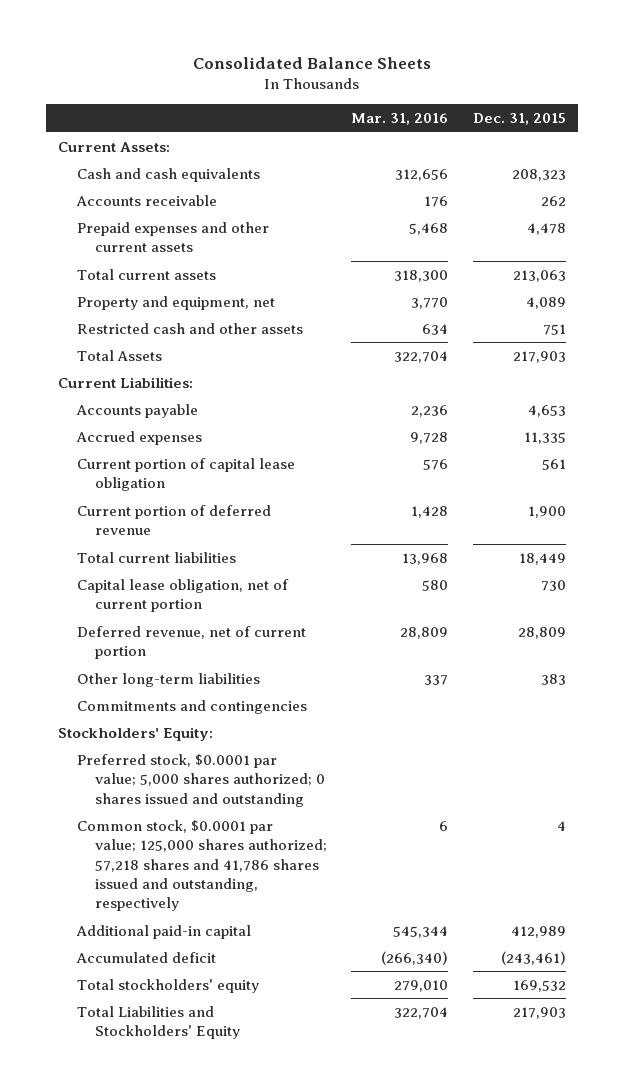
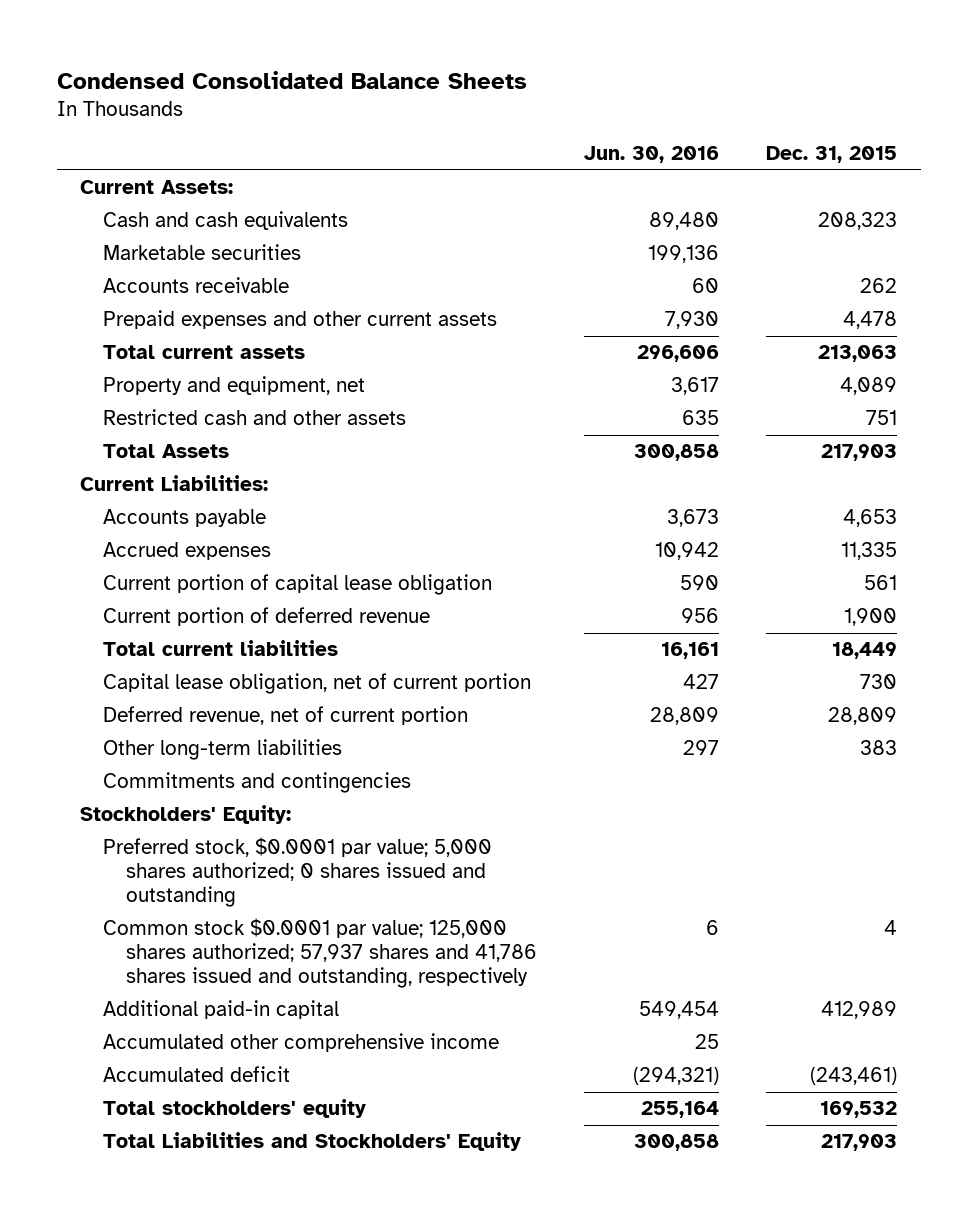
[192,57,431,70] Consolidated Balance Sheets -> [56,70,527,89] Condensed Consolidated Balance Sheets
[351,113,449,126] Mar. 31, 2016 -> none
none -> [584,146,720,164] Jun. 30, 2016
none -> [103,244,302,261] Marketable securities
[76,819,328,912] Common stock, $0.0001 par value; 125,000 shares authorized; 57,218 shares and 41,786 shares issued and outstanding, respectively -> [103,918,538,989] Common stock $0.0001 par value; 125,000 shares authorized; 57,937 shares and 41,786 shares issued and outstanding, respectively
none -> [103,1033,500,1053] Accumulated other comprehensive income

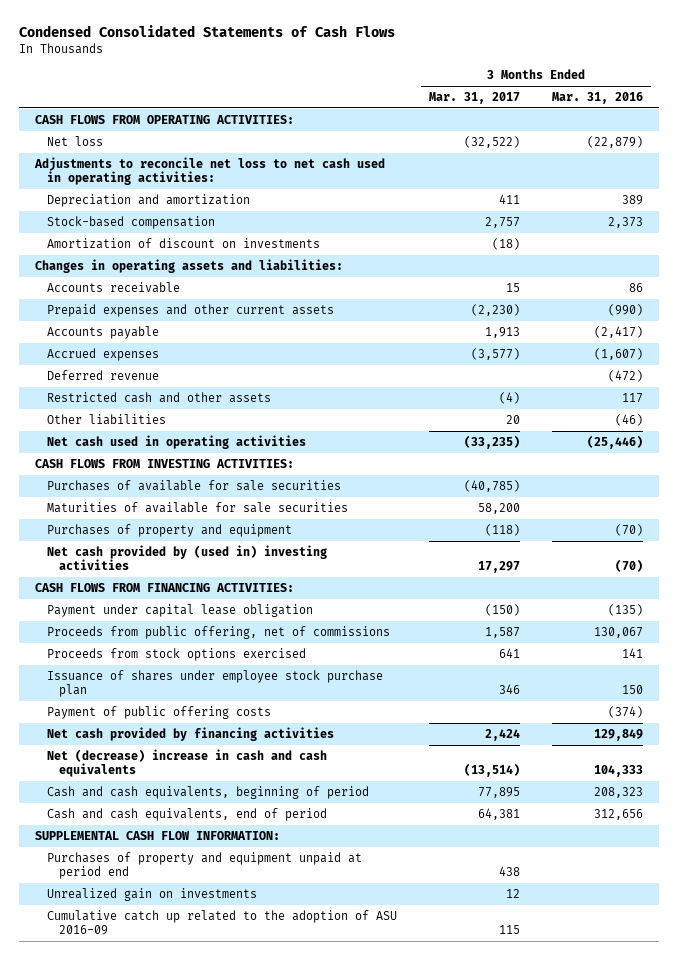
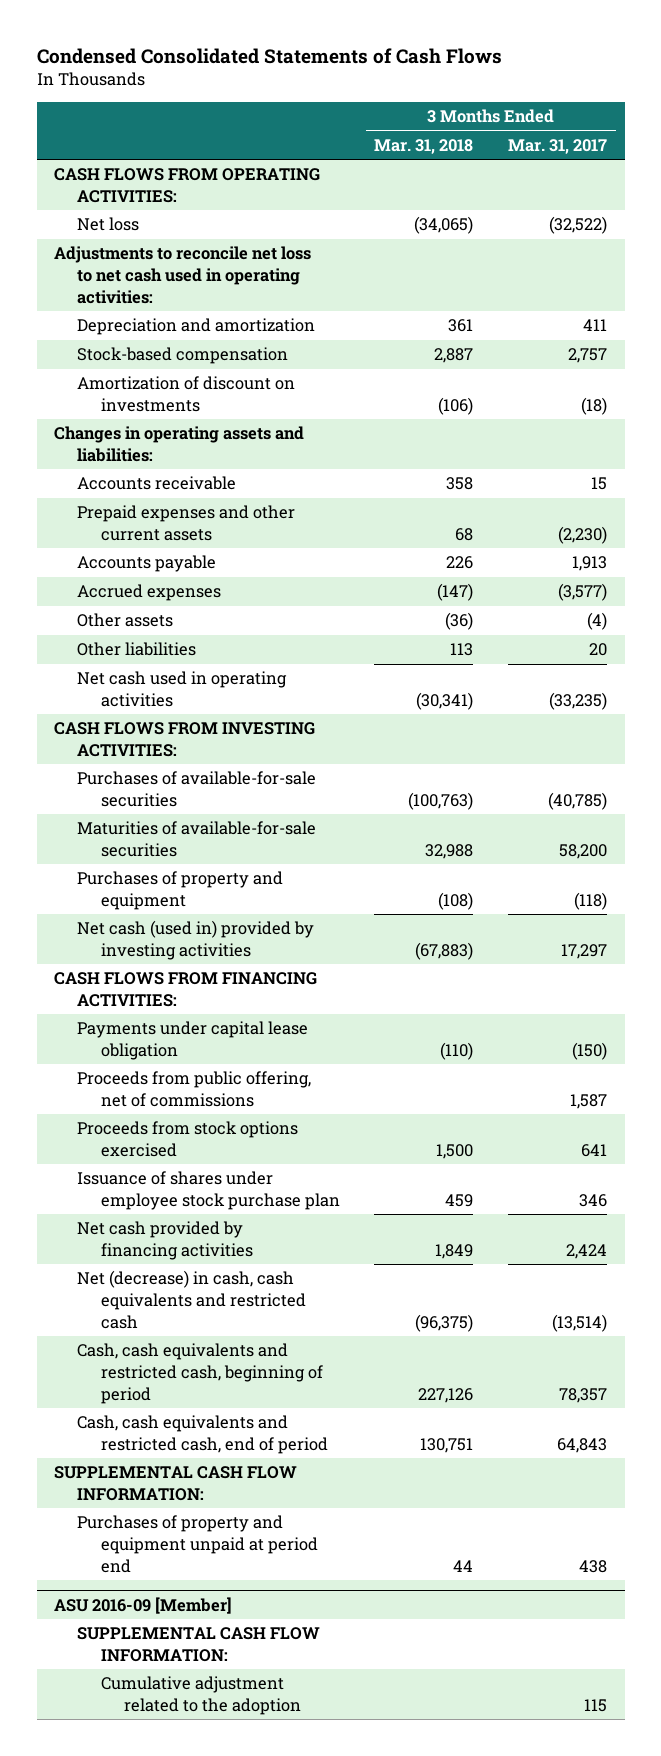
[552,92,644,105] Mar. 31, 2016 -> none
none -> [374,138,474,154] Mar. 31, 2018
[46,369,159,380] Deferred revenue -> none
[46,391,271,403] Restricted cash and other assets -> [77,613,174,628] Other assets
[46,479,341,491] Purchases of available for sale securities -> [77,771,317,807] Purchases of available-for-sale securities
[46,501,348,513] Maturities of available for sale securities -> [77,821,317,857] Maturities of available-for-sale securities
[46,544,327,570] Net cash provided by (used in) investing activities -> [77,920,315,960] Net cash (used in) provided by investing activities
[46,603,313,617] Payment under capital lease obligation -> [77,1021,309,1060] Payments under capital lease obligation
[46,705,271,719] Payment of public offering costs -> none
[46,748,327,777] Net (decrease) increase in cash and cash equivalents -> [77,1270,306,1329] Net (decrease) in cash, cash equivalents and restricted cash
[46,785,369,799] Cash and cash equivalents, beginning of period -> [77,1343,323,1404] Cash, cash equivalents and restricted cash, beginning of period
[477,786,520,798] 77,895 -> [559,1387,608,1403] 78,357
[46,807,327,821] Cash and cash equivalents, end of period -> [77,1415,328,1454] Cash, cash equivalents and restricted cash, end of period
[477,807,520,820] 64,381 -> [557,1437,608,1453] 64,843
[46,887,257,901] Unrealized gain on investments -> none
none -> [54,1597,233,1615] ASU 2016-09 [Member]
none -> [77,1627,321,1662] SUPPLEMENTAL CASH FLOW INFORMATION:
[46,909,397,935] Cumulative catch up related to the adoption of ASU 2016-09 -> [100,1676,301,1715] Cumulative adjustment related to the adoption

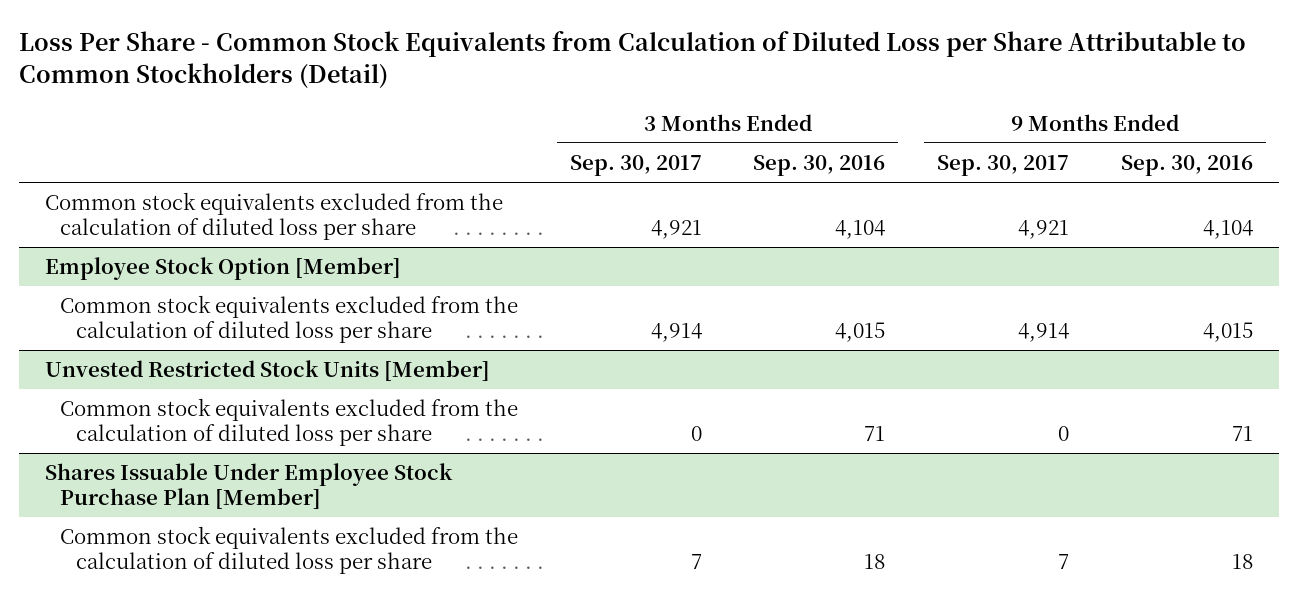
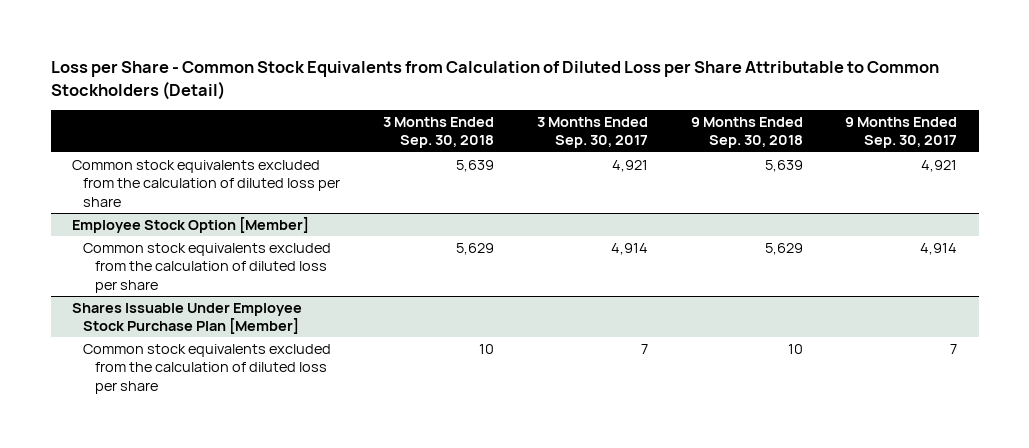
[19,31,1247,88] Loss Per Share - Common Stock Equivalents from Calculation of Diluted Loss per Share Attributable to Common Stockholders (Detail) -> [50,61,939,100] Loss per Share - Common Stock Equivalents from Calculation of Diluted Loss per Share Attributable to Common Stockholders (Detail)
[753,154,886,176] Sep. 30, 2016 -> none
[1120,154,1253,176] Sep. 30, 2016 -> none
none -> [383,117,495,149] 3 Months Ended Sep. 30, 2018
none -> [690,117,803,149] 9 Months Ended Sep. 30, 2018
[44,360,490,382] Unvested Restricted Stock Units [Member] -> none
[60,398,519,446] Common stock equivalents excluded from the calculation of diluted loss per share -> none

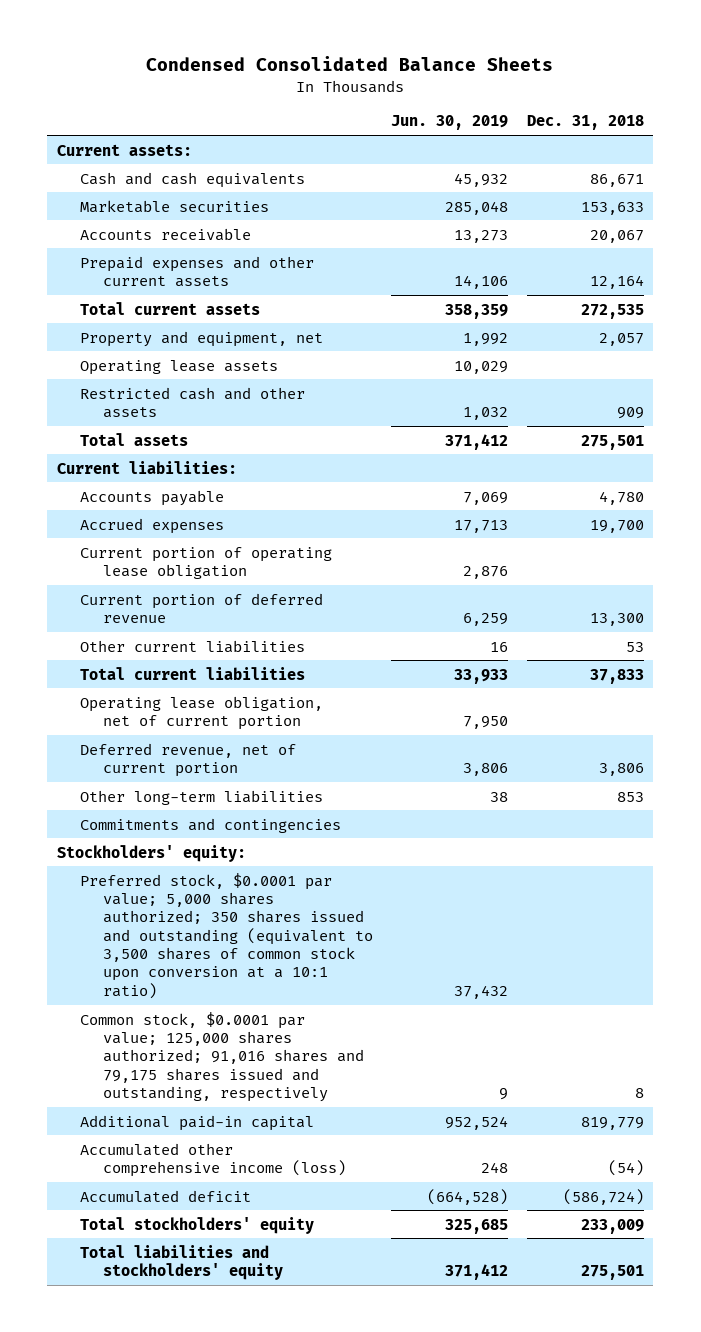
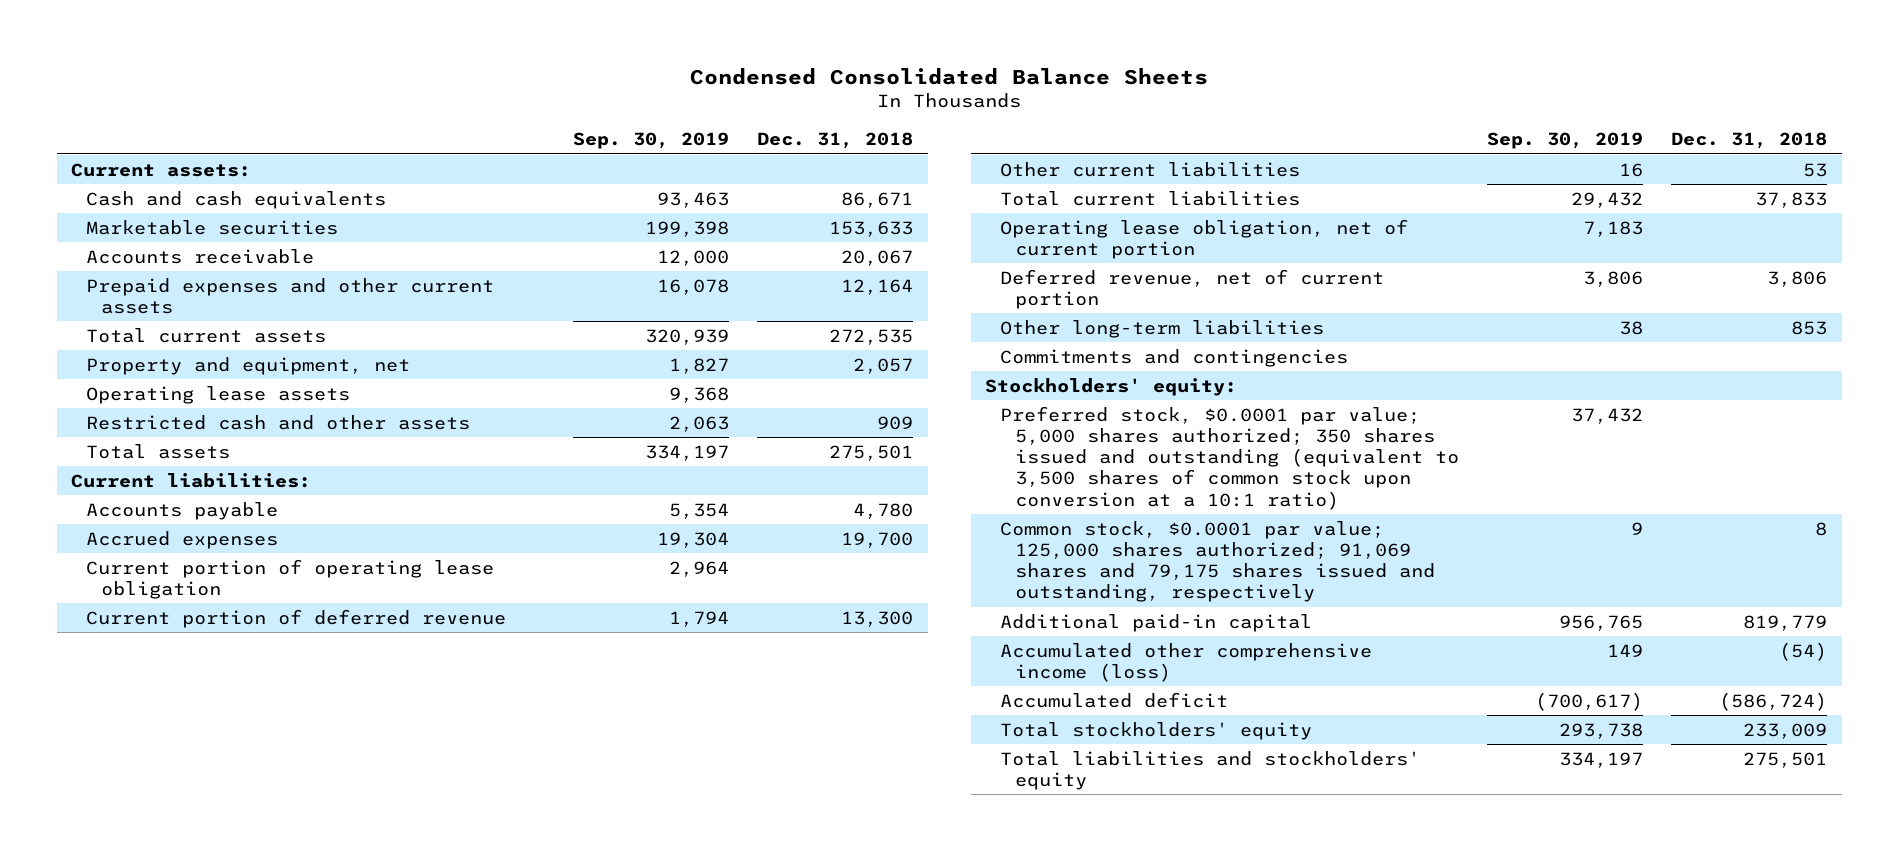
[391,115,509,131] Jun. 30, 2019 -> none
none -> [572,131,729,149] Sep. 30, 2019
[79,1011,364,1102] Common stock, $0.0001 par value; 125,000 shares authorized; 91,016 shares and 79,175 shares issued and outstanding, respectively -> [999,520,1435,603] Common stock, $0.0001 par value; 125,000 shares authorized; 91,069 shares and 79,175 shares issued and outstanding, respectively

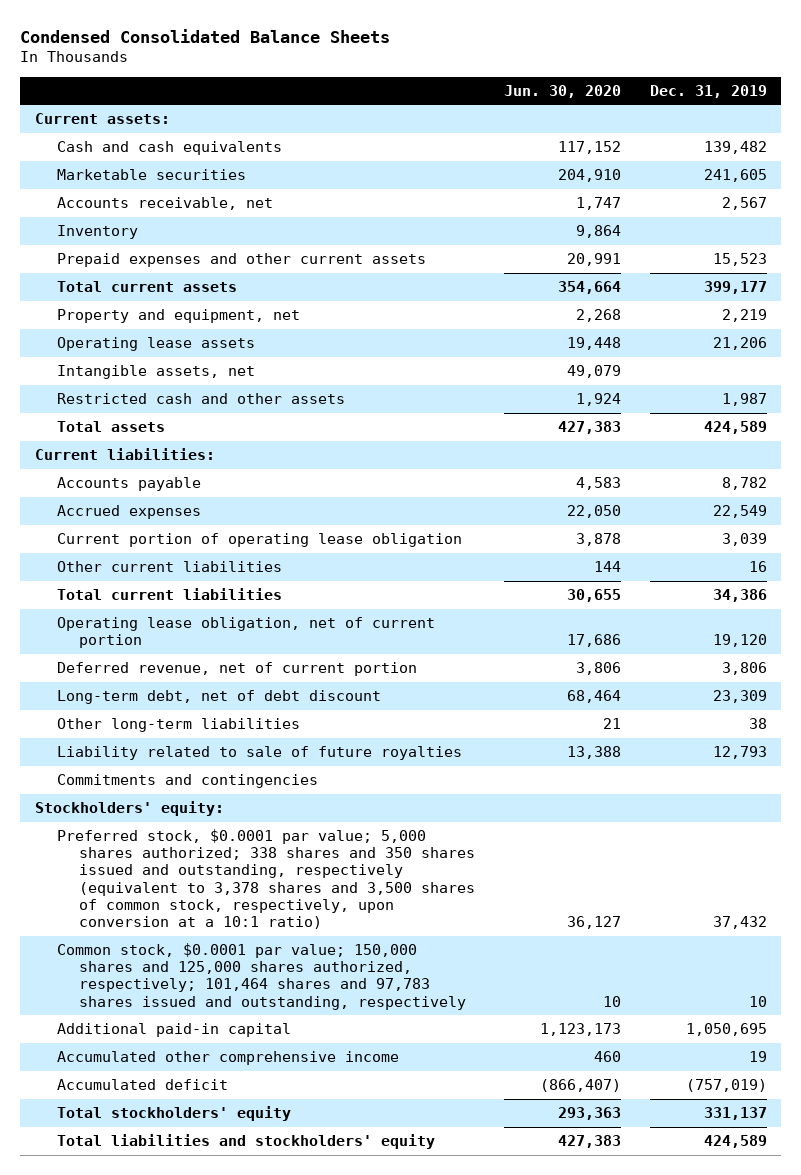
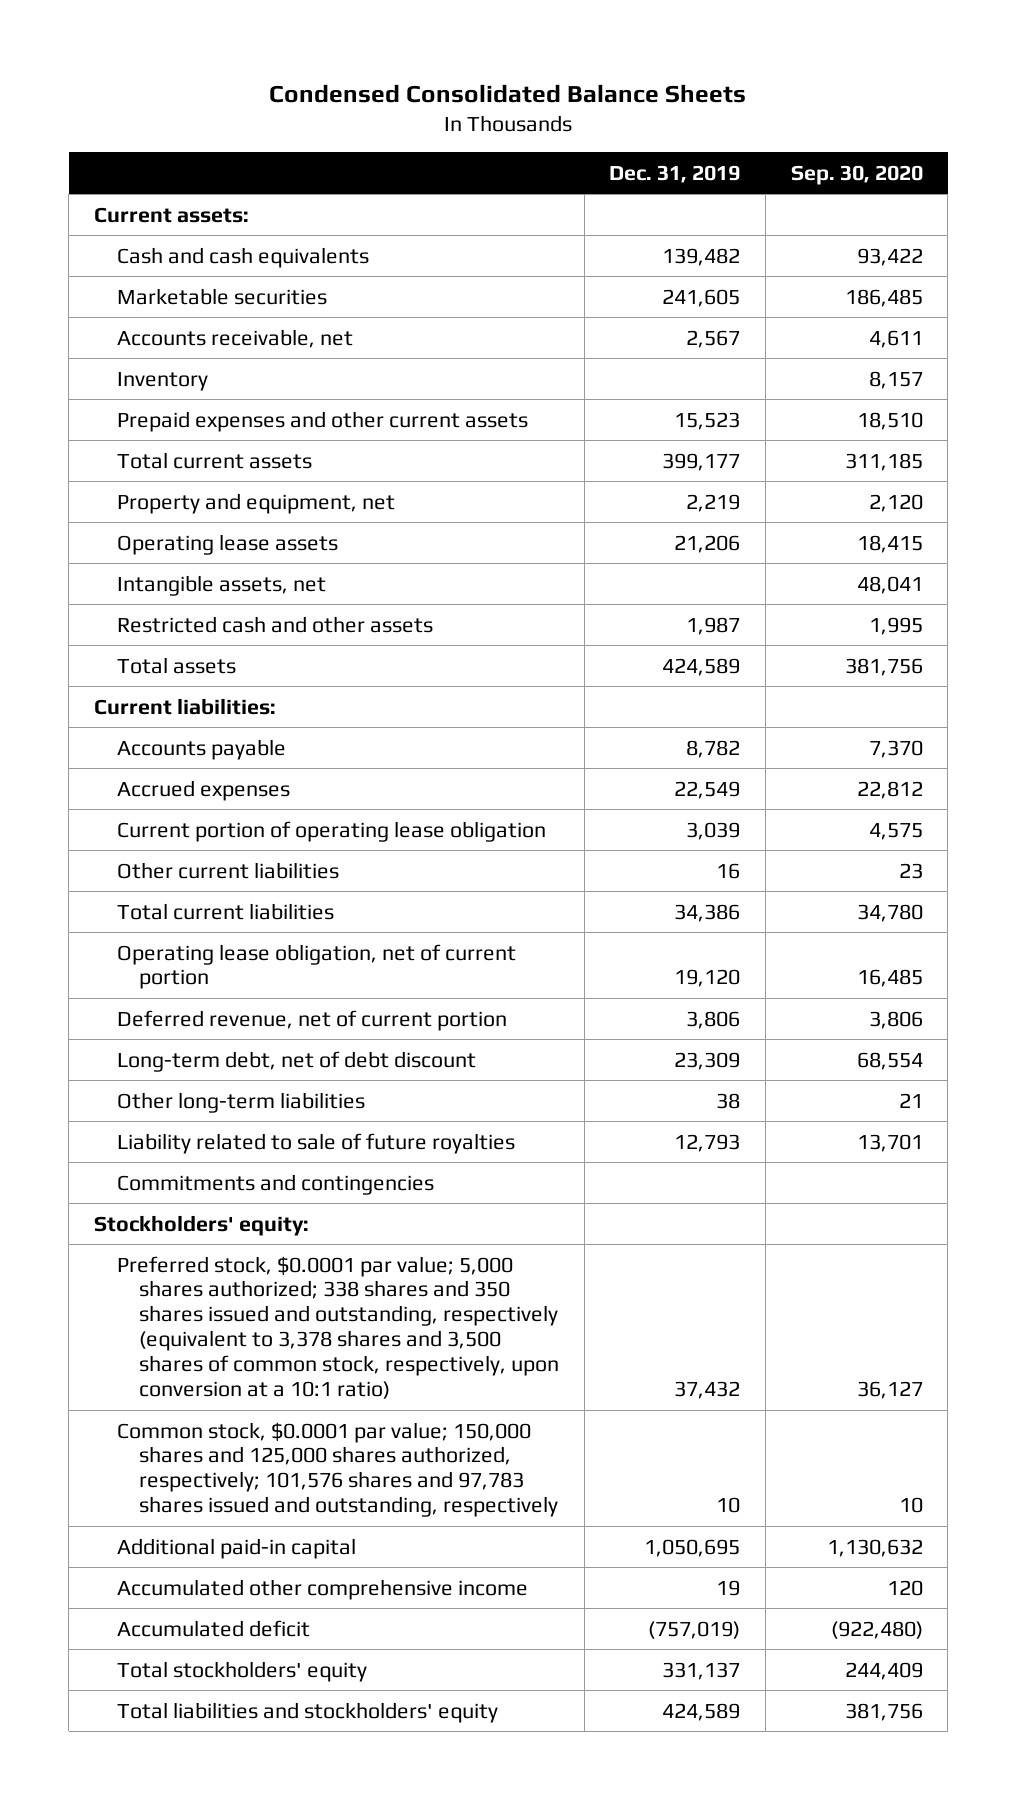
[503,84,621,98] Jun. 30, 2020 -> none
none -> [790,164,923,185] Sep. 30, 2020
[56,943,467,1010] Common stock, $0.0001 par value; 150,000 shares and 125,000 shares authorized, respectively; 101,464 shares and 97,783 shares issued and outstanding, respectively -> [116,1421,559,1518] Common stock, $0.0001 par value; 150,000 shares and 125,000 shares authorized, respectively; 101,576 shares and 97,783 shares issued and outstanding, respectively

